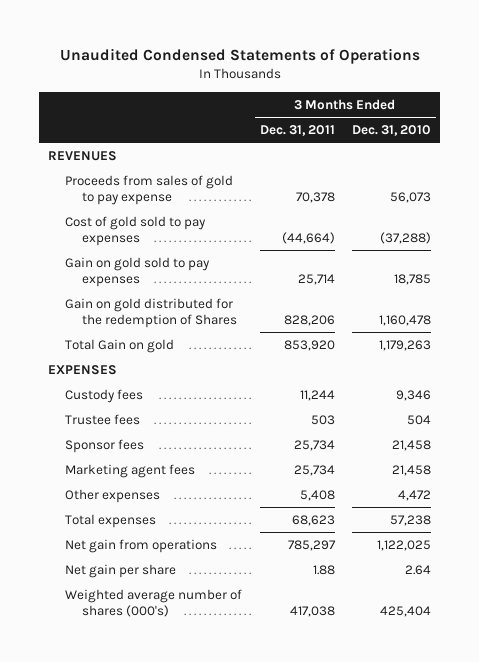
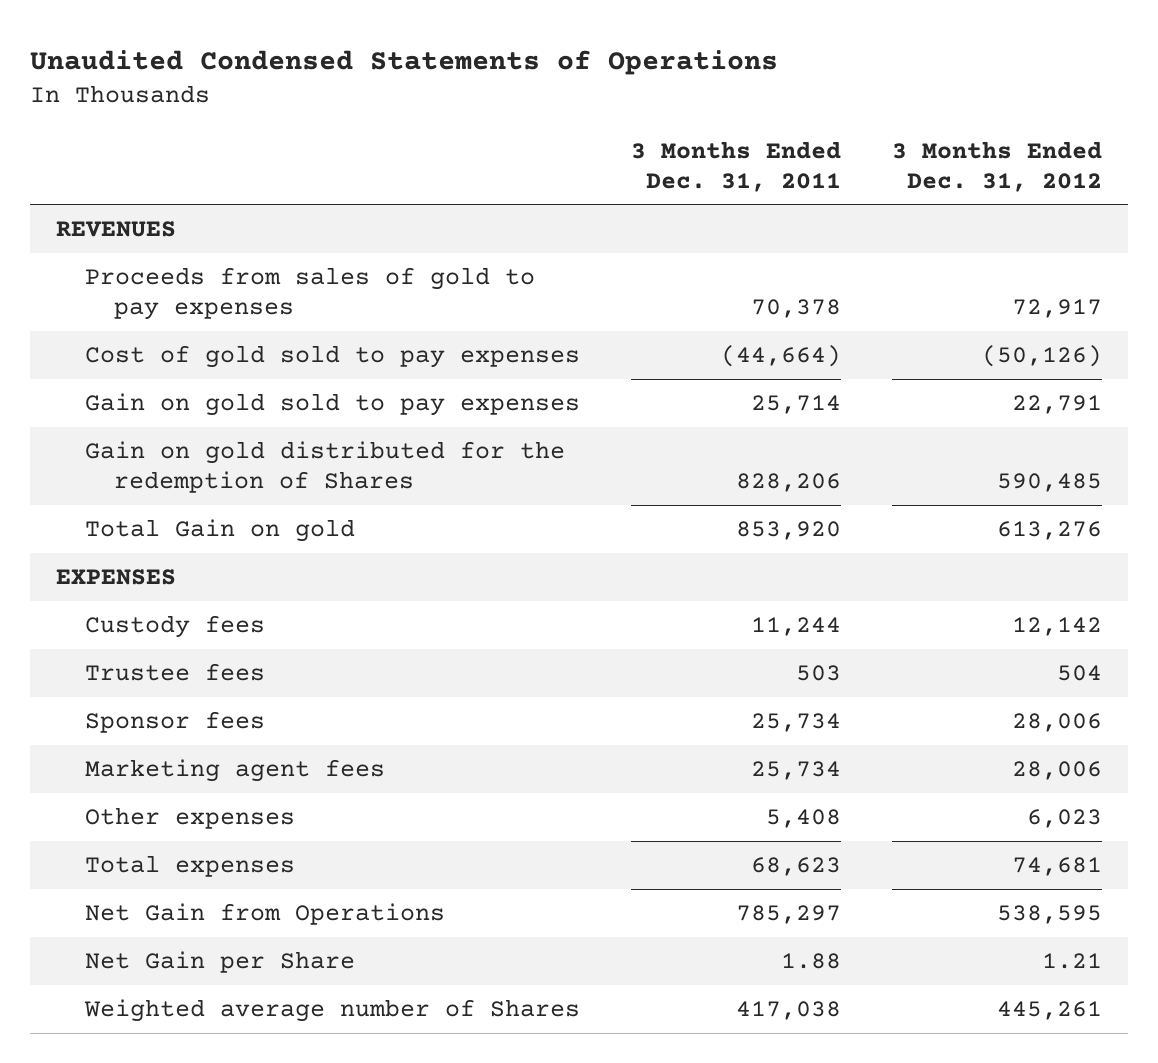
[352,124,432,136] Dec. 31, 2010 -> none
none -> [892,140,1103,192] 3 Months Ended Dec. 31, 2012
[64,174,233,205] Proceeds from sales of gold to pay expense -> [84,267,535,320] Proceeds from sales of gold to pay expenses
[64,538,217,553] Net gain from operations -> [84,903,445,926] Net Gain from Operations
[64,563,176,578] Net gain per share -> [84,951,355,974] Net Gain per Share
[64,588,242,617] Weighted average number of shares (000's) -> [83,999,580,1023] Weighted average number of Shares

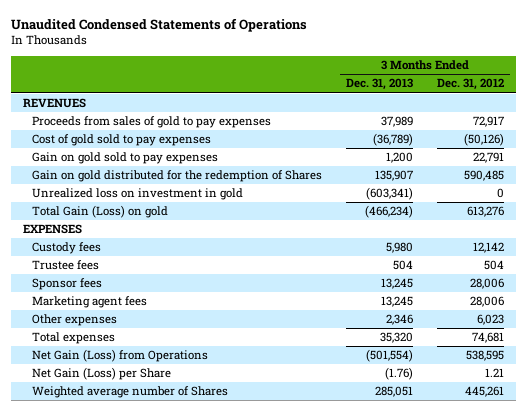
[631,140,842,192] 3 Months Ended Dec. 31, 2011 -> none
none -> [346,78,414,91] Dec. 31, 2013
none -> [32,188,244,201] Unrealized loss on investment in gold
[84,519,355,543] Total Gain on gold -> [32,205,169,219] Total Gain (Loss) on gold
[84,903,445,926] Net Gain from Operations -> [32,349,209,363] Net Gain (Loss) from Operations
[84,951,355,974] Net Gain per Share -> [32,367,172,381] Net Gain (Loss) per Share

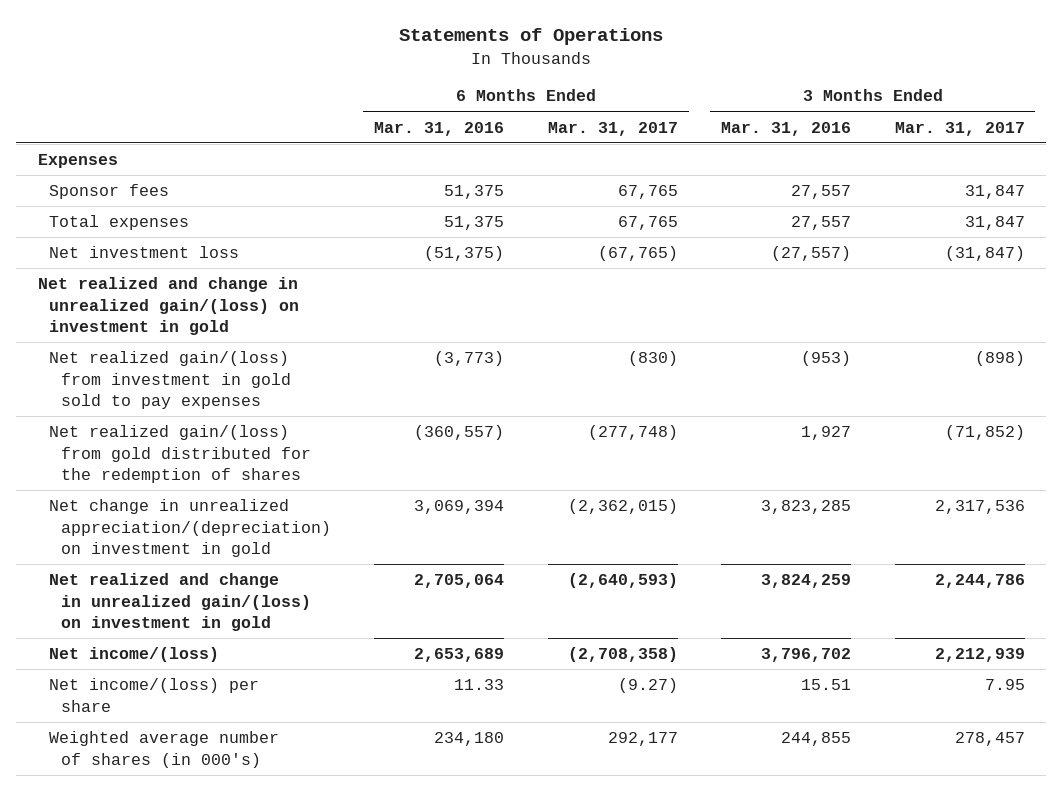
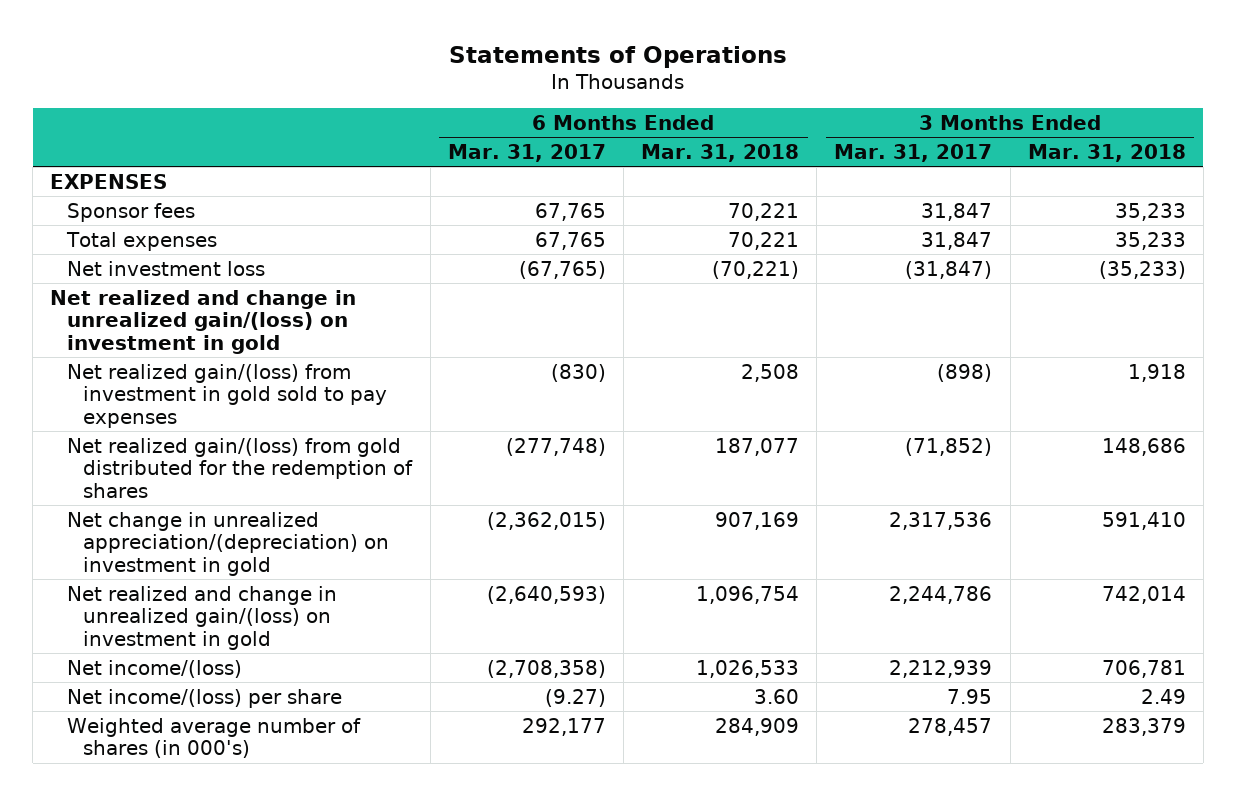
[374,121,505,136] Mar. 31, 2016 -> none
[721,121,852,136] Mar. 31, 2016 -> none
none -> [640,143,799,162] Mar. 31, 2018
none -> [1027,143,1186,162] Mar. 31, 2018
[37,154,118,169] Expenses -> [50,173,168,189] EXPENSES

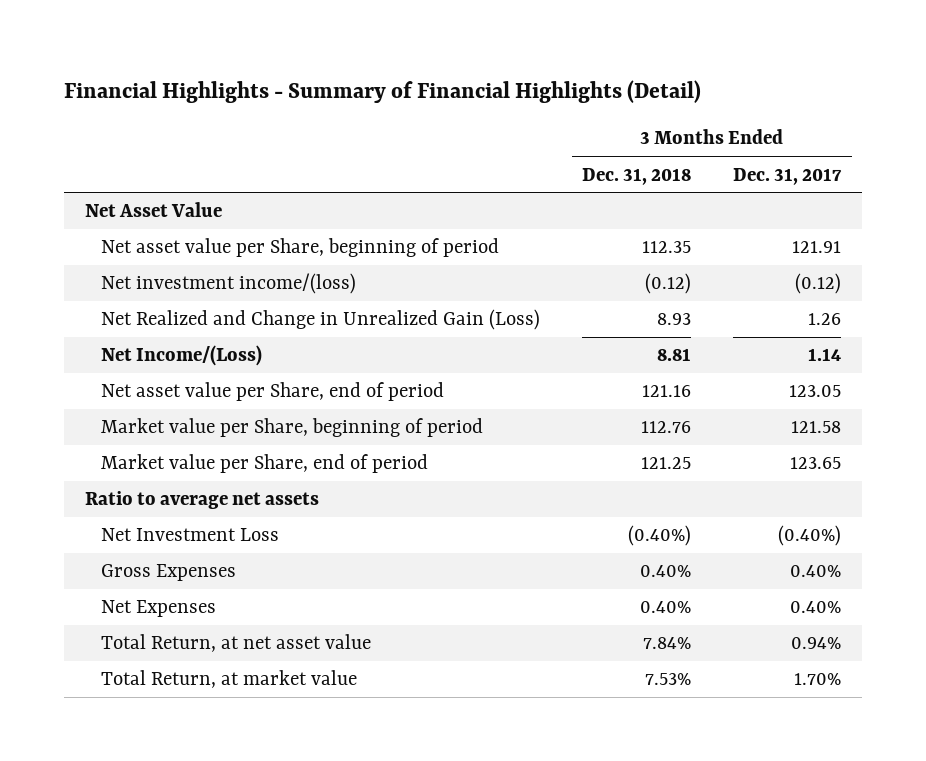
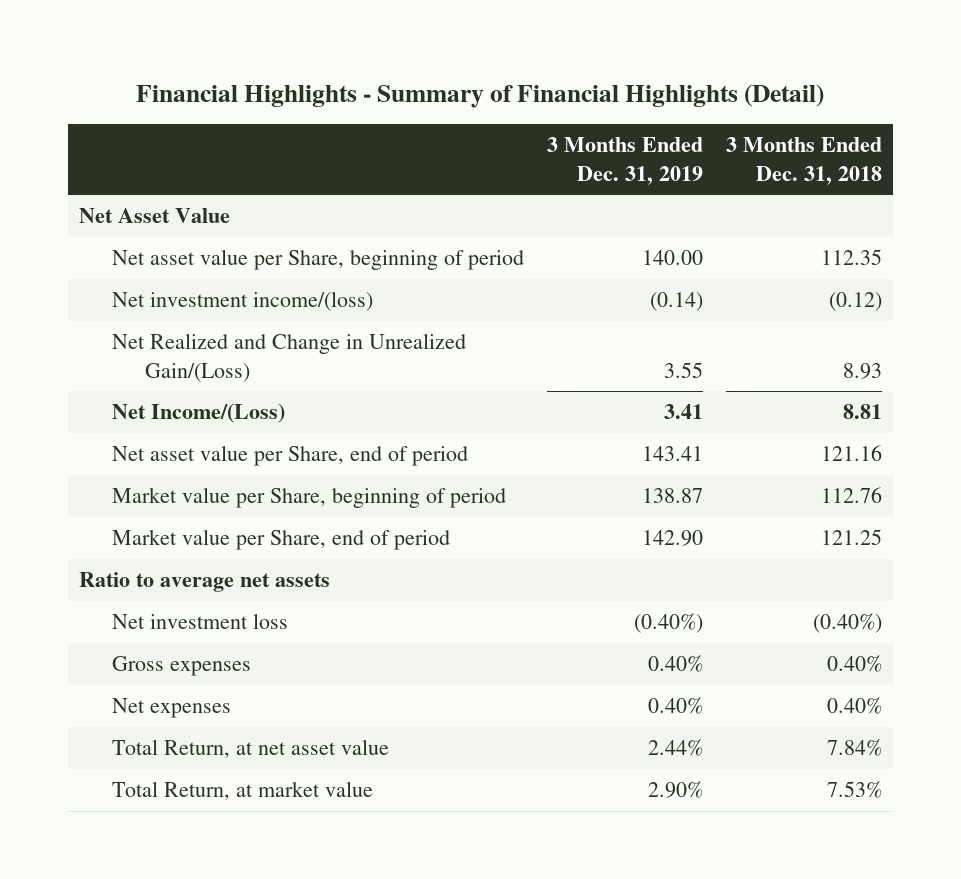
[733,167,843,185] Dec. 31, 2017 -> none
none -> [546,137,703,185] 3 Months Ended Dec. 31, 2019
[100,309,540,331] Net Realized and Change in Unrealized Gain (Loss) -> [112,333,467,382] Net Realized and Change in Unrealized Gain/(Loss)
[100,528,279,542] Net Investment Loss -> [112,613,289,630] Net investment loss
[100,564,236,582] Gross Expenses -> [112,656,252,677] Gross expenses
[100,600,216,618] Net Expenses -> [112,698,232,719] Net expenses

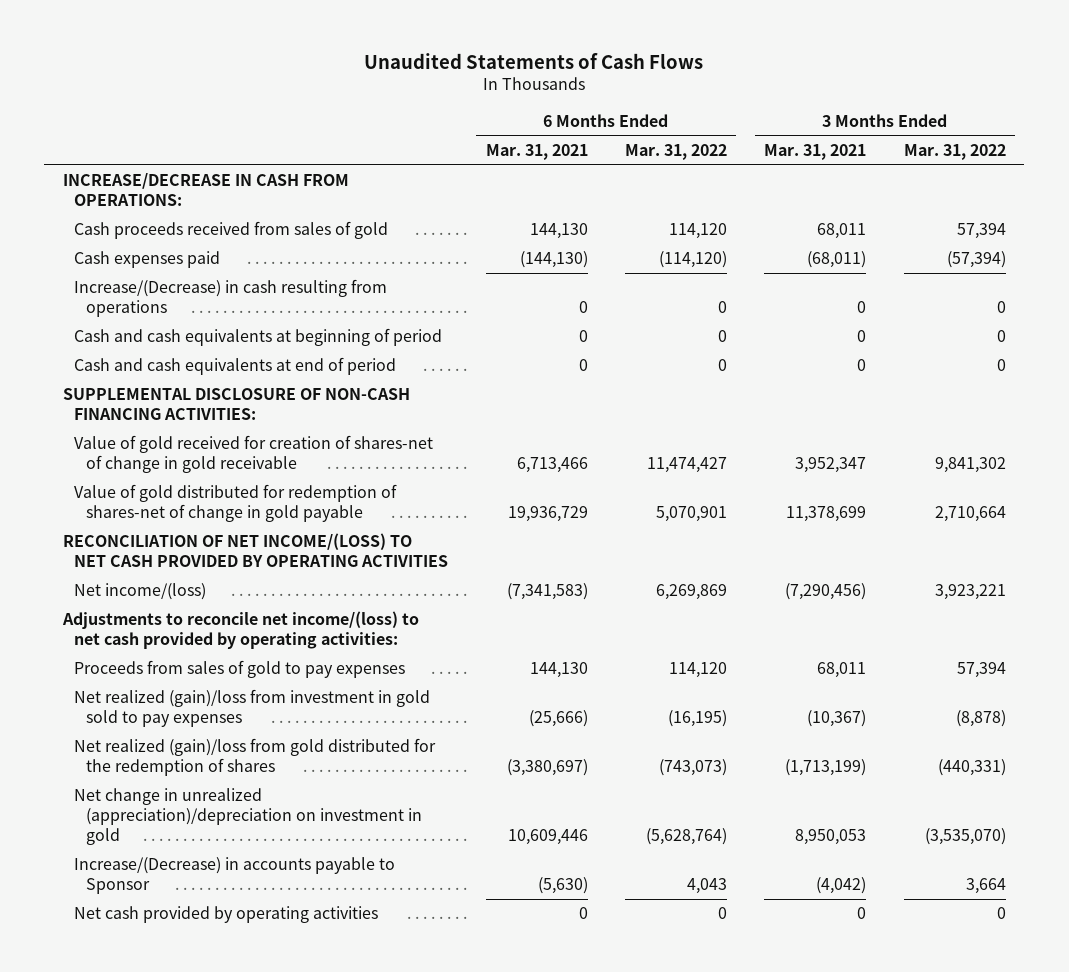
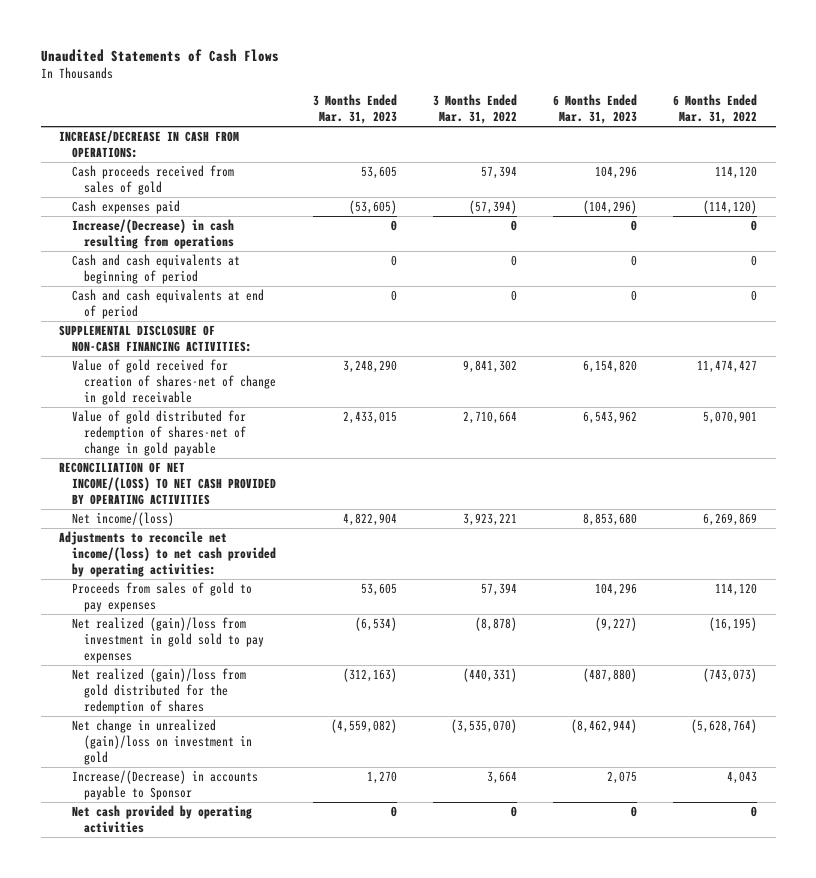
[485,143,588,160] Mar. 31, 2021 -> none
[764,143,867,160] Mar. 31, 2021 -> none
none -> [312,93,397,124] 3 Months Ended Mar. 31, 2023
none -> [553,93,638,124] 6 Months Ended Mar. 31, 2023
[74,788,422,846] Net change in unrealized (appreciation)/depreciation on investment in gold -> [71,719,253,766] Net change in unrealized (gain)/loss on investment in gold

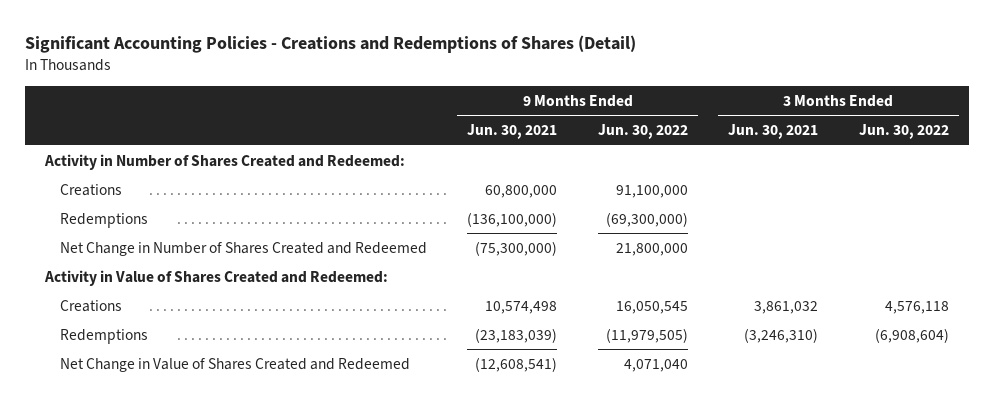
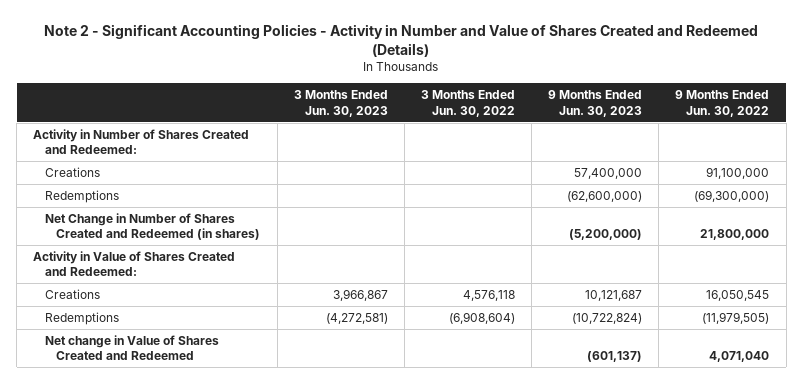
[24,35,636,54] Significant Accounting Policies - Creations and Redemptions of Shares (Detail) -> [44,23,759,57] Note 2 - Significant Accounting Policies - Activity in Number and Value of Shares Created and Redeemed (Details)
[467,124,558,140] Jun. 30, 2021 -> none
[728,124,819,140] Jun. 30, 2021 -> none
none -> [293,90,388,117] 3 Months Ended Jun. 30, 2023
none -> [548,90,643,117] 9 Months Ended Jun. 30, 2023
[59,241,427,256] Net Change in Number of Shares Created and Redeemed -> [44,213,261,241] Net Change in Number of Shares Created and Redeemed (in shares)
[59,357,410,372] Net Change in Value of Shares Created and Redeemed -> [44,335,219,361] Net change in Value of Shares Created and Redeemed

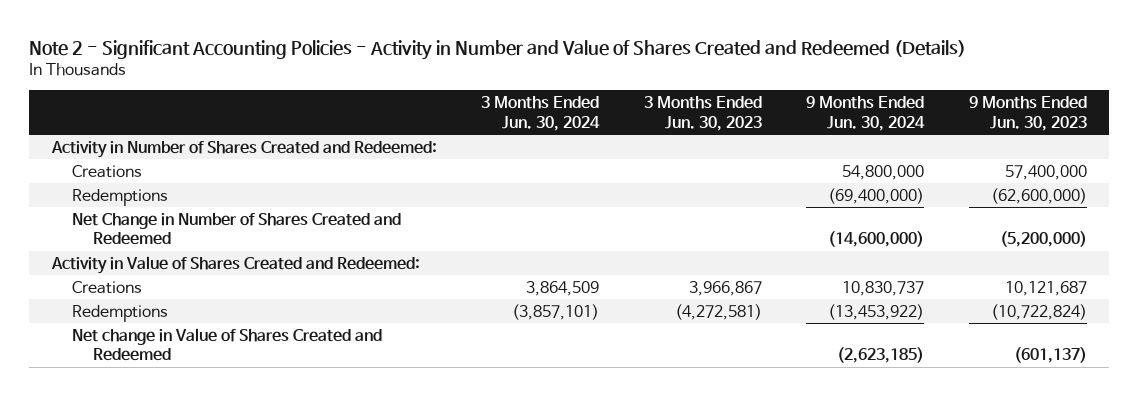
[420,90,515,117] 3 Months Ended Jun. 30, 2022 -> none
[675,90,770,117] 9 Months Ended Jun. 30, 2022 -> none
none -> [481,96,601,131] 3 Months Ended Jun. 30, 2024
none -> [806,96,926,131] 9 Months Ended Jun. 30, 2024
[44,213,261,241] Net Change in Number of Shares Created and Redeemed (in shares) -> [72,212,402,246] Net Change in Number of Shares Created and Redeemed

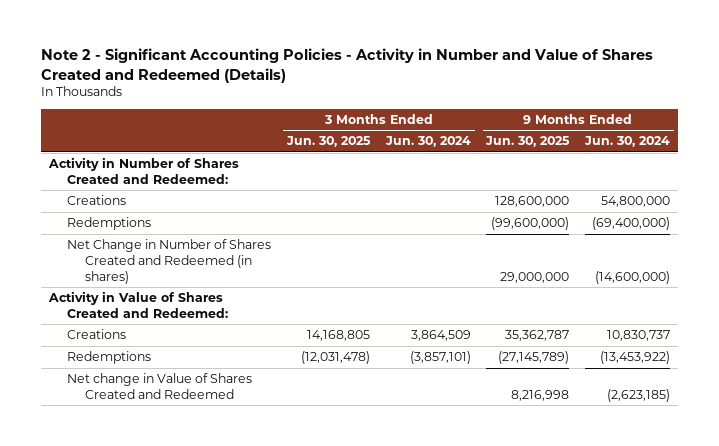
[643,96,762,131] 3 Months Ended Jun. 30, 2023 -> none
[968,96,1087,131] 9 Months Ended Jun. 30, 2023 -> none
none -> [285,136,371,148] Jun. 30, 2025
none -> [485,136,571,148] Jun. 30, 2025
[72,212,402,246] Net Change in Number of Shares Created and Redeemed -> [66,239,271,284] Net Change in Number of Shares Created and Redeemed (in shares)

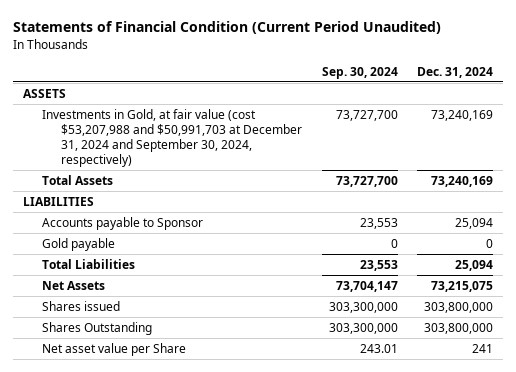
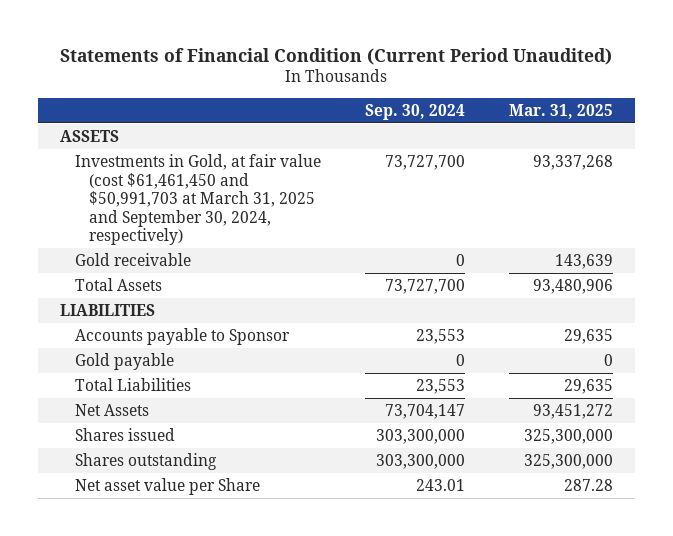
[417,66,494,78] Dec. 31, 2024 -> none
none -> [508,103,613,119] Mar. 31, 2025
[41,108,302,168] Investments in Gold, at fair value (cost $53,207,988 and $50,991,703 at December 31, 2024 and September 30, 2024, respectively) -> [74,153,321,246] Investments in Gold, at fair value (cost $61,461,450 and $50,991,703 at March 31, 2025 and September 30, 2024, respectively)
none -> [74,252,191,266] Gold receivable
[41,321,152,335] Shares Outstanding -> [74,452,217,470] Shares outstanding

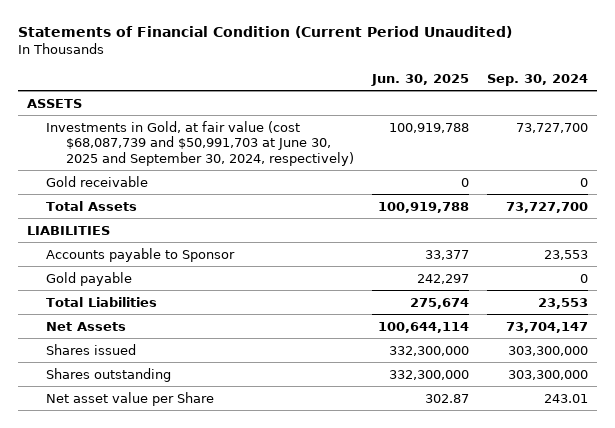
[508,103,613,119] Mar. 31, 2025 -> none
none -> [370,73,469,86] Jun. 30, 2025
[74,153,321,246] Investments in Gold, at fair value (cost $61,461,450 and $50,991,703 at March 31, 2025 and September 30, 2024, respectively) -> [46,120,354,166] Investments in Gold, at fair value (cost $68,087,739 and $50,991,703 at June 30, 2025 and September 30, 2024, respectively)

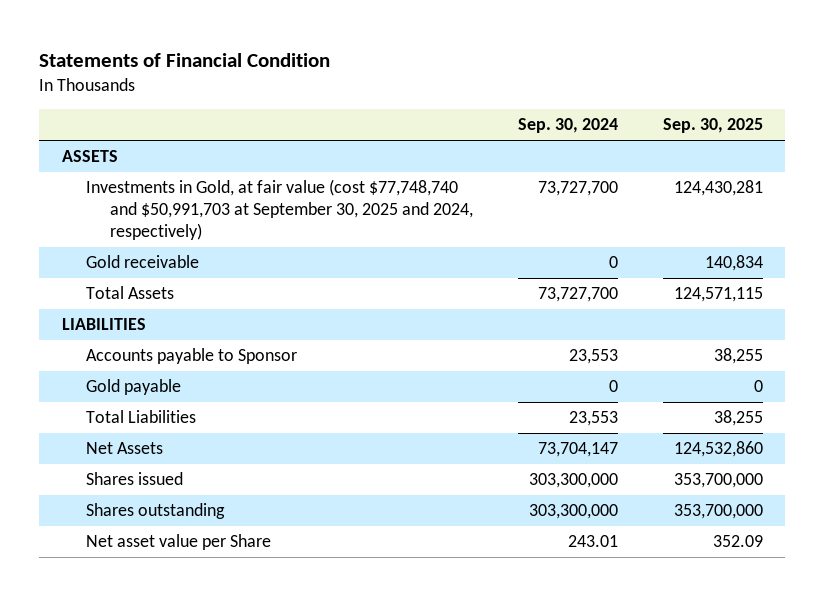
[17,25,512,38] Statements of Financial Condition (Current Period Unaudited) -> [39,53,331,68] Statements of Financial Condition
[370,73,469,86] Jun. 30, 2025 -> none
none -> [662,118,763,134] Sep. 30, 2025
[46,120,354,166] Investments in Gold, at fair value (cost $68,087,739 and $50,991,703 at June 30, 2025 and September 30, 2024, respectively) -> [85,179,473,240] Investments in Gold, at fair value (cost $77,748,740 and $50,991,703 at September 30, 2025 and 2024, respectively)

